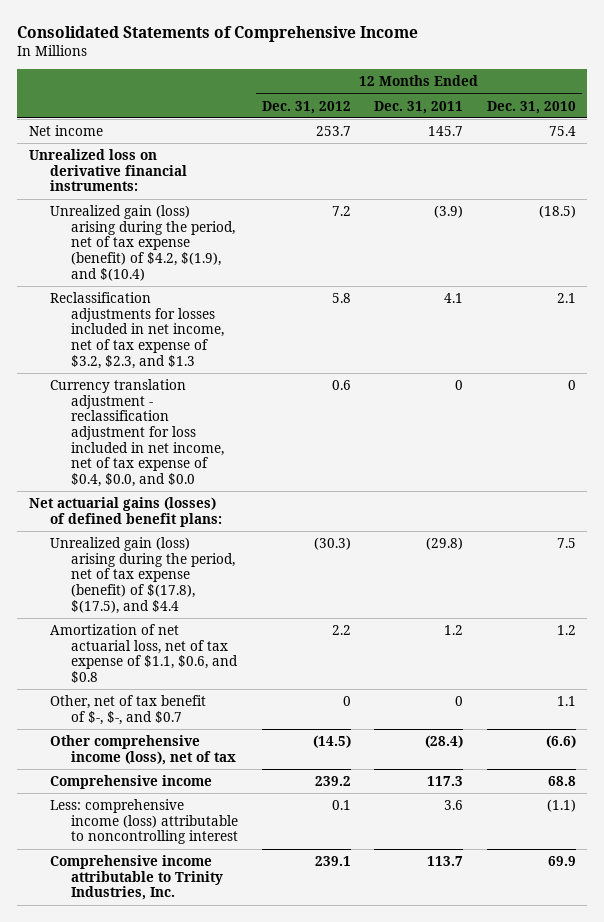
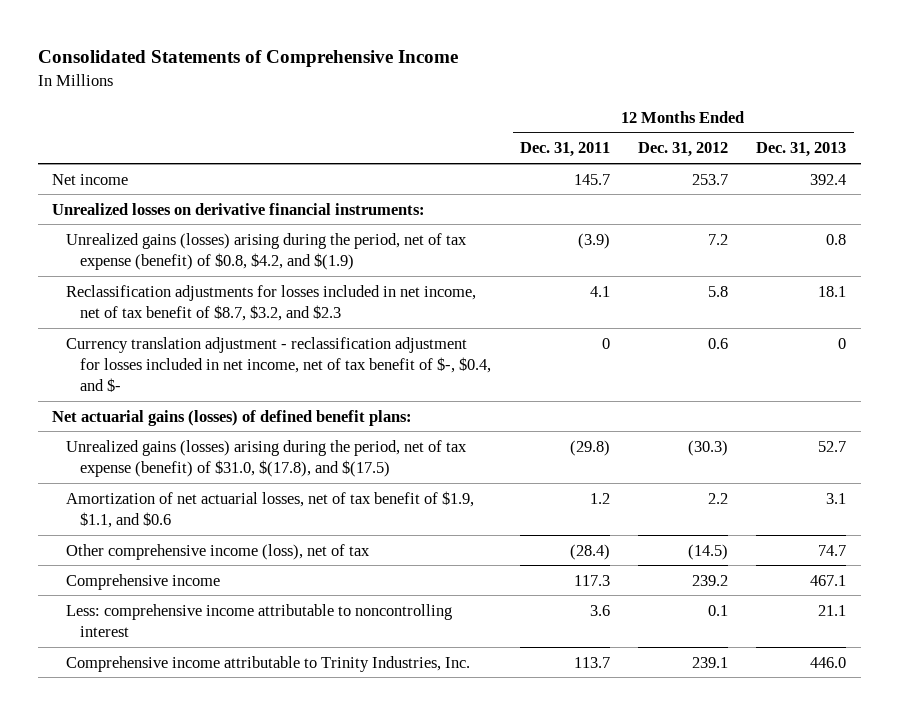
[486,100,576,114] Dec. 31, 2010 -> none
none -> [756,142,847,158] Dec. 31, 2013
[28,148,187,192] Unrealized loss on derivative financial instruments: -> [51,202,425,215] Unrealized losses on derivative financial instruments:
[49,204,235,281] Unrealized gain (loss) arising during the period, net of tax expense (benefit) of $4.2, $(1.9), and $(10.4) -> [66,232,468,270] Unrealized gains (losses) arising during the period, net of tax expense (benefit) of $0.8, $4.2, and $(1.9)
[49,291,224,369] Reclassification adjustments for losses included in net income, net of tax expense of $3.2, $2.3, and $1.3 -> [66,284,477,321] Reclassification adjustments for losses included in net income, net of tax benefit of $8.7, $3.2, and $2.3
[49,378,224,488] Currency translation adjustment - reclassification adjustment for loss included in net income, net of tax expense of $0.4, $0.0, and $0.0 -> [66,336,492,392] Currency translation adjustment - reclassification adjustment for losses included in net income, net of tax benefit of $-, $0.4, and $-
[49,694,206,725] Other, net of tax benefit of $-, $-, and $0.7 -> none
[49,536,235,614] Unrealized gain (loss) arising during the period, net of tax expense (benefit) of $(17.8), $(17.5), and $4.4 -> [66,439,468,477] Unrealized gains (losses) arising during the period, net of tax expense (benefit) of $31.0, $(17.8), and $(17.5)
[49,623,238,684] Amortization of net actuarial loss, net of tax expense of $1.1, $0.6, and $0.8 -> [66,490,475,528] Amortization of net actuarial losses, net of tax benefit of $1.9, $1.1, and $0.6
[49,798,238,845] Less: comprehensive income (loss) attributable to noncontrolling interest -> [66,603,453,637] Less: comprehensive income attributable to noncontrolling interest

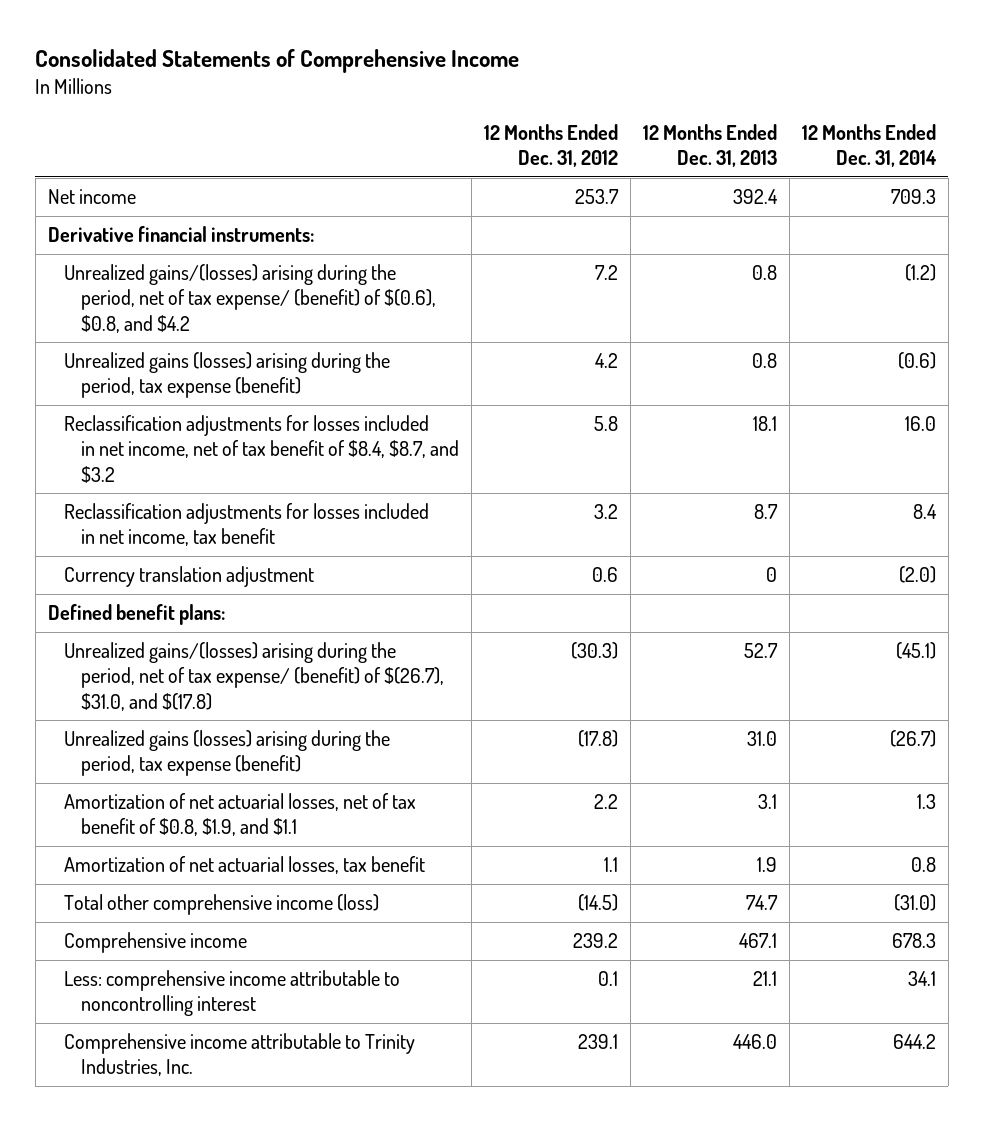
[519,142,610,158] Dec. 31, 2011 -> none
none -> [801,123,937,168] 12 Months Ended Dec. 31, 2014
[51,202,425,215] Unrealized losses on derivative financial instruments: -> [48,226,315,243] Derivative financial instruments:
[66,232,468,270] Unrealized gains (losses) arising during the period, net of tax expense (benefit) of $0.8, $4.2, and $(1.9) -> [64,264,436,333] Unrealized gains/(losses) arising during the period, net of tax expense/ (benefit) of $(0.6), $0.8, and $4.2
none -> [64,352,391,399] Unrealized gains (losses) arising during the period, tax expense (benefit)
[66,284,477,321] Reclassification adjustments for losses included in net income, net of tax benefit of $8.7, $3.2, and $2.3 -> [64,415,459,483] Reclassification adjustments for losses included in net income, net of tax benefit of $8.4, $8.7, and $3.2
none -> [64,503,430,547] Reclassification adjustments for losses included in net income, tax benefit
[66,336,492,392] Currency translation adjustment - reclassification adjustment for losses included in net income, net of tax benefit of $-, $0.4, and $- -> [64,566,315,588] Currency translation adjustment
[51,409,412,426] Net actuarial gains (losses) of defined benefit plans: -> [48,604,226,626] Defined benefit plans:
[66,439,468,477] Unrealized gains (losses) arising during the period, net of tax expense (benefit) of $31.0, $(17.8), and $(17.5) -> [64,642,444,711] Unrealized gains/(losses) arising during the period, net of tax expense/ (benefit) of $(26.7), $31.0, and $(17.8)
none -> [64,730,391,777] Unrealized gains (losses) arising during the period, tax expense (benefit)
[66,490,475,528] Amortization of net actuarial losses, net of tax benefit of $1.9, $1.1, and $0.6 -> [64,793,417,837] Amortization of net actuarial losses, net of tax benefit of $0.8, $1.9, and $1.1
none -> [64,856,426,875] Amortization of net actuarial losses, tax benefit
[66,543,371,560] Other comprehensive income (loss), net of tax -> [64,894,380,916] Total other comprehensive income (loss)

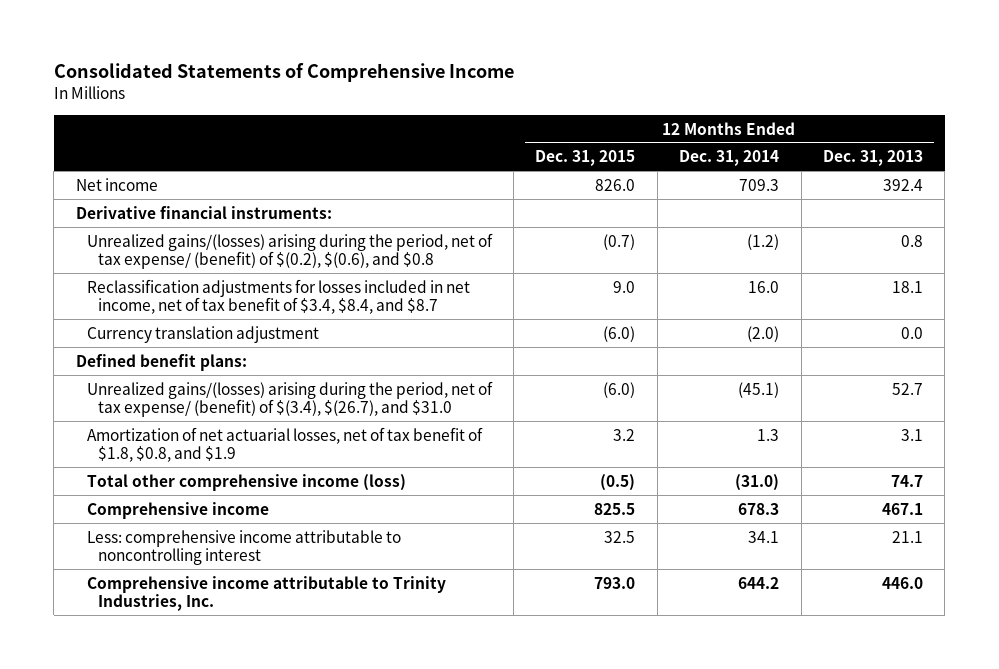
[483,123,618,168] 12 Months Ended Dec. 31, 2012 -> none
none -> [535,150,636,167] Dec. 31, 2015
[64,352,391,399] Unrealized gains (losses) arising during the period, tax expense (benefit) -> none
[64,503,430,547] Reclassification adjustments for losses included in net income, tax benefit -> none
[64,264,436,333] Unrealized gains/(losses) arising during the period, net of tax expense/ (benefit) of $(0.6), $0.8, and $4.2 -> [86,232,493,270] Unrealized gains/(losses) arising during the period, net of tax expense/ (benefit) of $(0.2), $(0.6), and $0.8
[64,415,459,483] Reclassification adjustments for losses included in net income, net of tax benefit of $8.4, $8.7, and $3.2 -> [86,278,470,315] Reclassification adjustments for losses included in net income, net of tax benefit of $3.4, $8.4, and $8.7
[765,567,777,583] 0 -> [901,326,924,339] 0.0
[64,730,391,777] Unrealized gains (losses) arising during the period, tax expense (benefit) -> none
[64,856,426,875] Amortization of net actuarial losses, tax benefit -> none
[64,642,444,711] Unrealized gains/(losses) arising during the period, net of tax expense/ (benefit) of $(26.7), $31.0, and $(17.8) -> [86,380,493,418] Unrealized gains/(losses) arising during the period, net of tax expense/ (benefit) of $(3.4), $(26.7), and $31.0
[64,793,417,837] Amortization of net actuarial losses, net of tax benefit of $0.8, $1.9, and $1.1 -> [86,426,483,463] Amortization of net actuarial losses, net of tax benefit of $1.8, $0.8, and $1.9

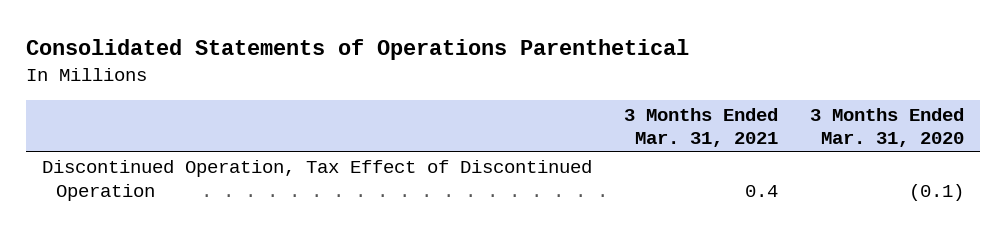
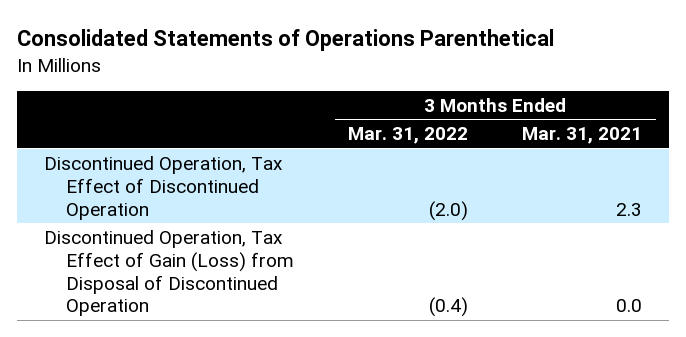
[810,107,965,147] 3 Months Ended Mar. 31, 2020 -> none
none -> [348,127,469,145] Mar. 31, 2022
[745,184,779,197] 0.4 -> [616,202,643,216] 2.3
none -> [44,229,295,317] Discontinued Operation, Tax Effect of Gain (Loss) from Disposal of Discontinued Operation

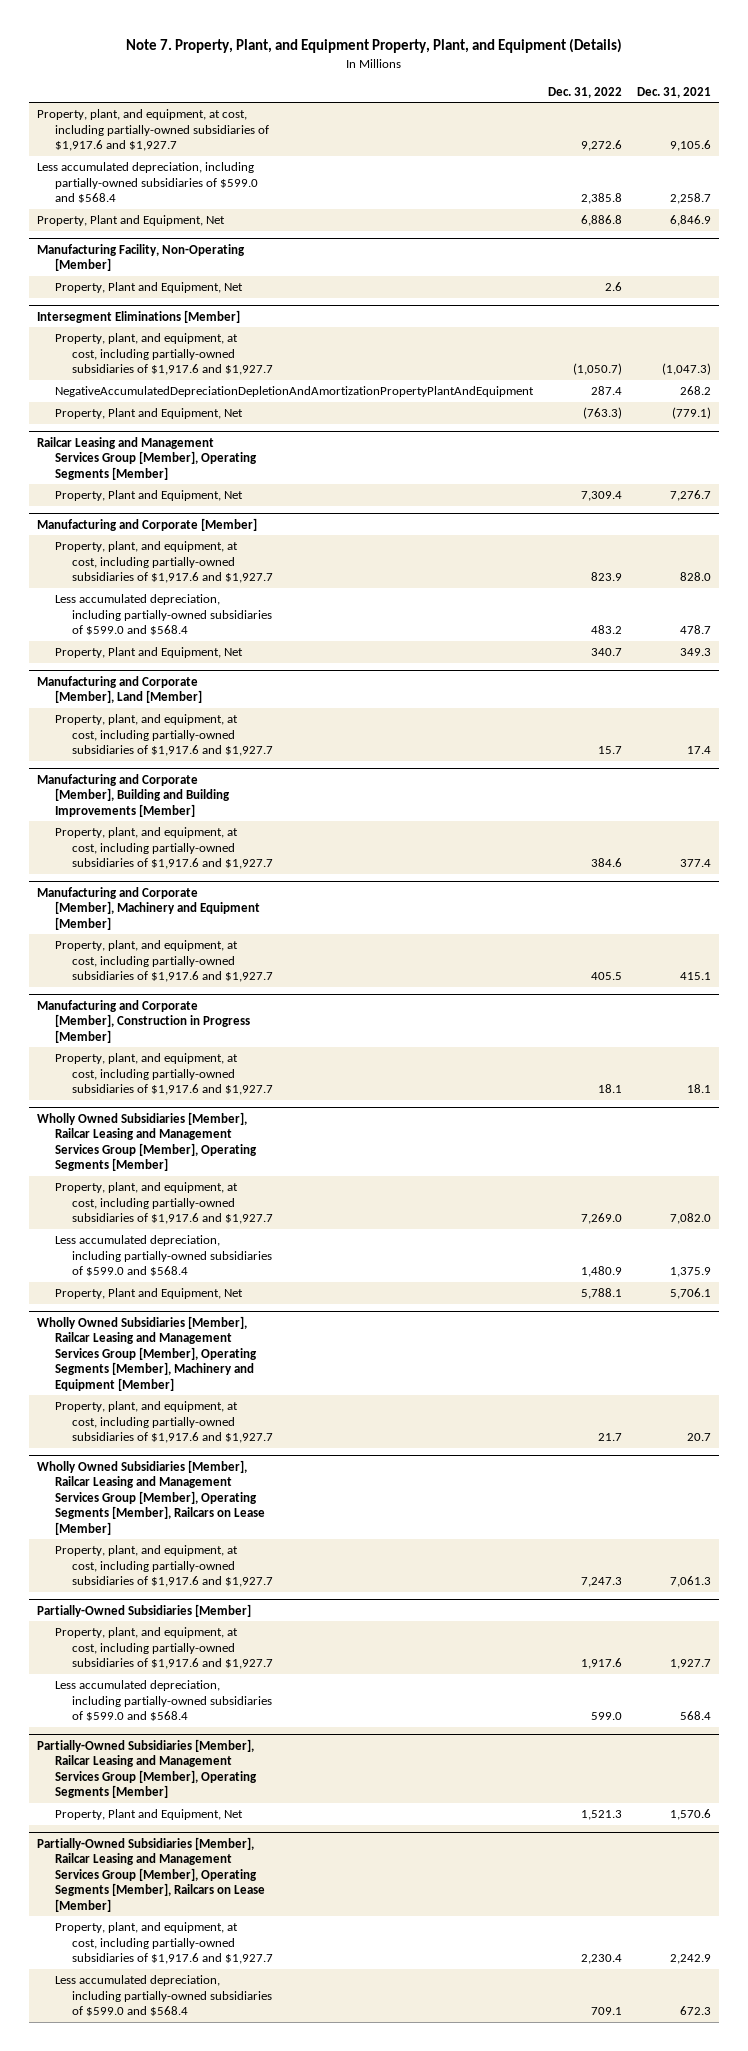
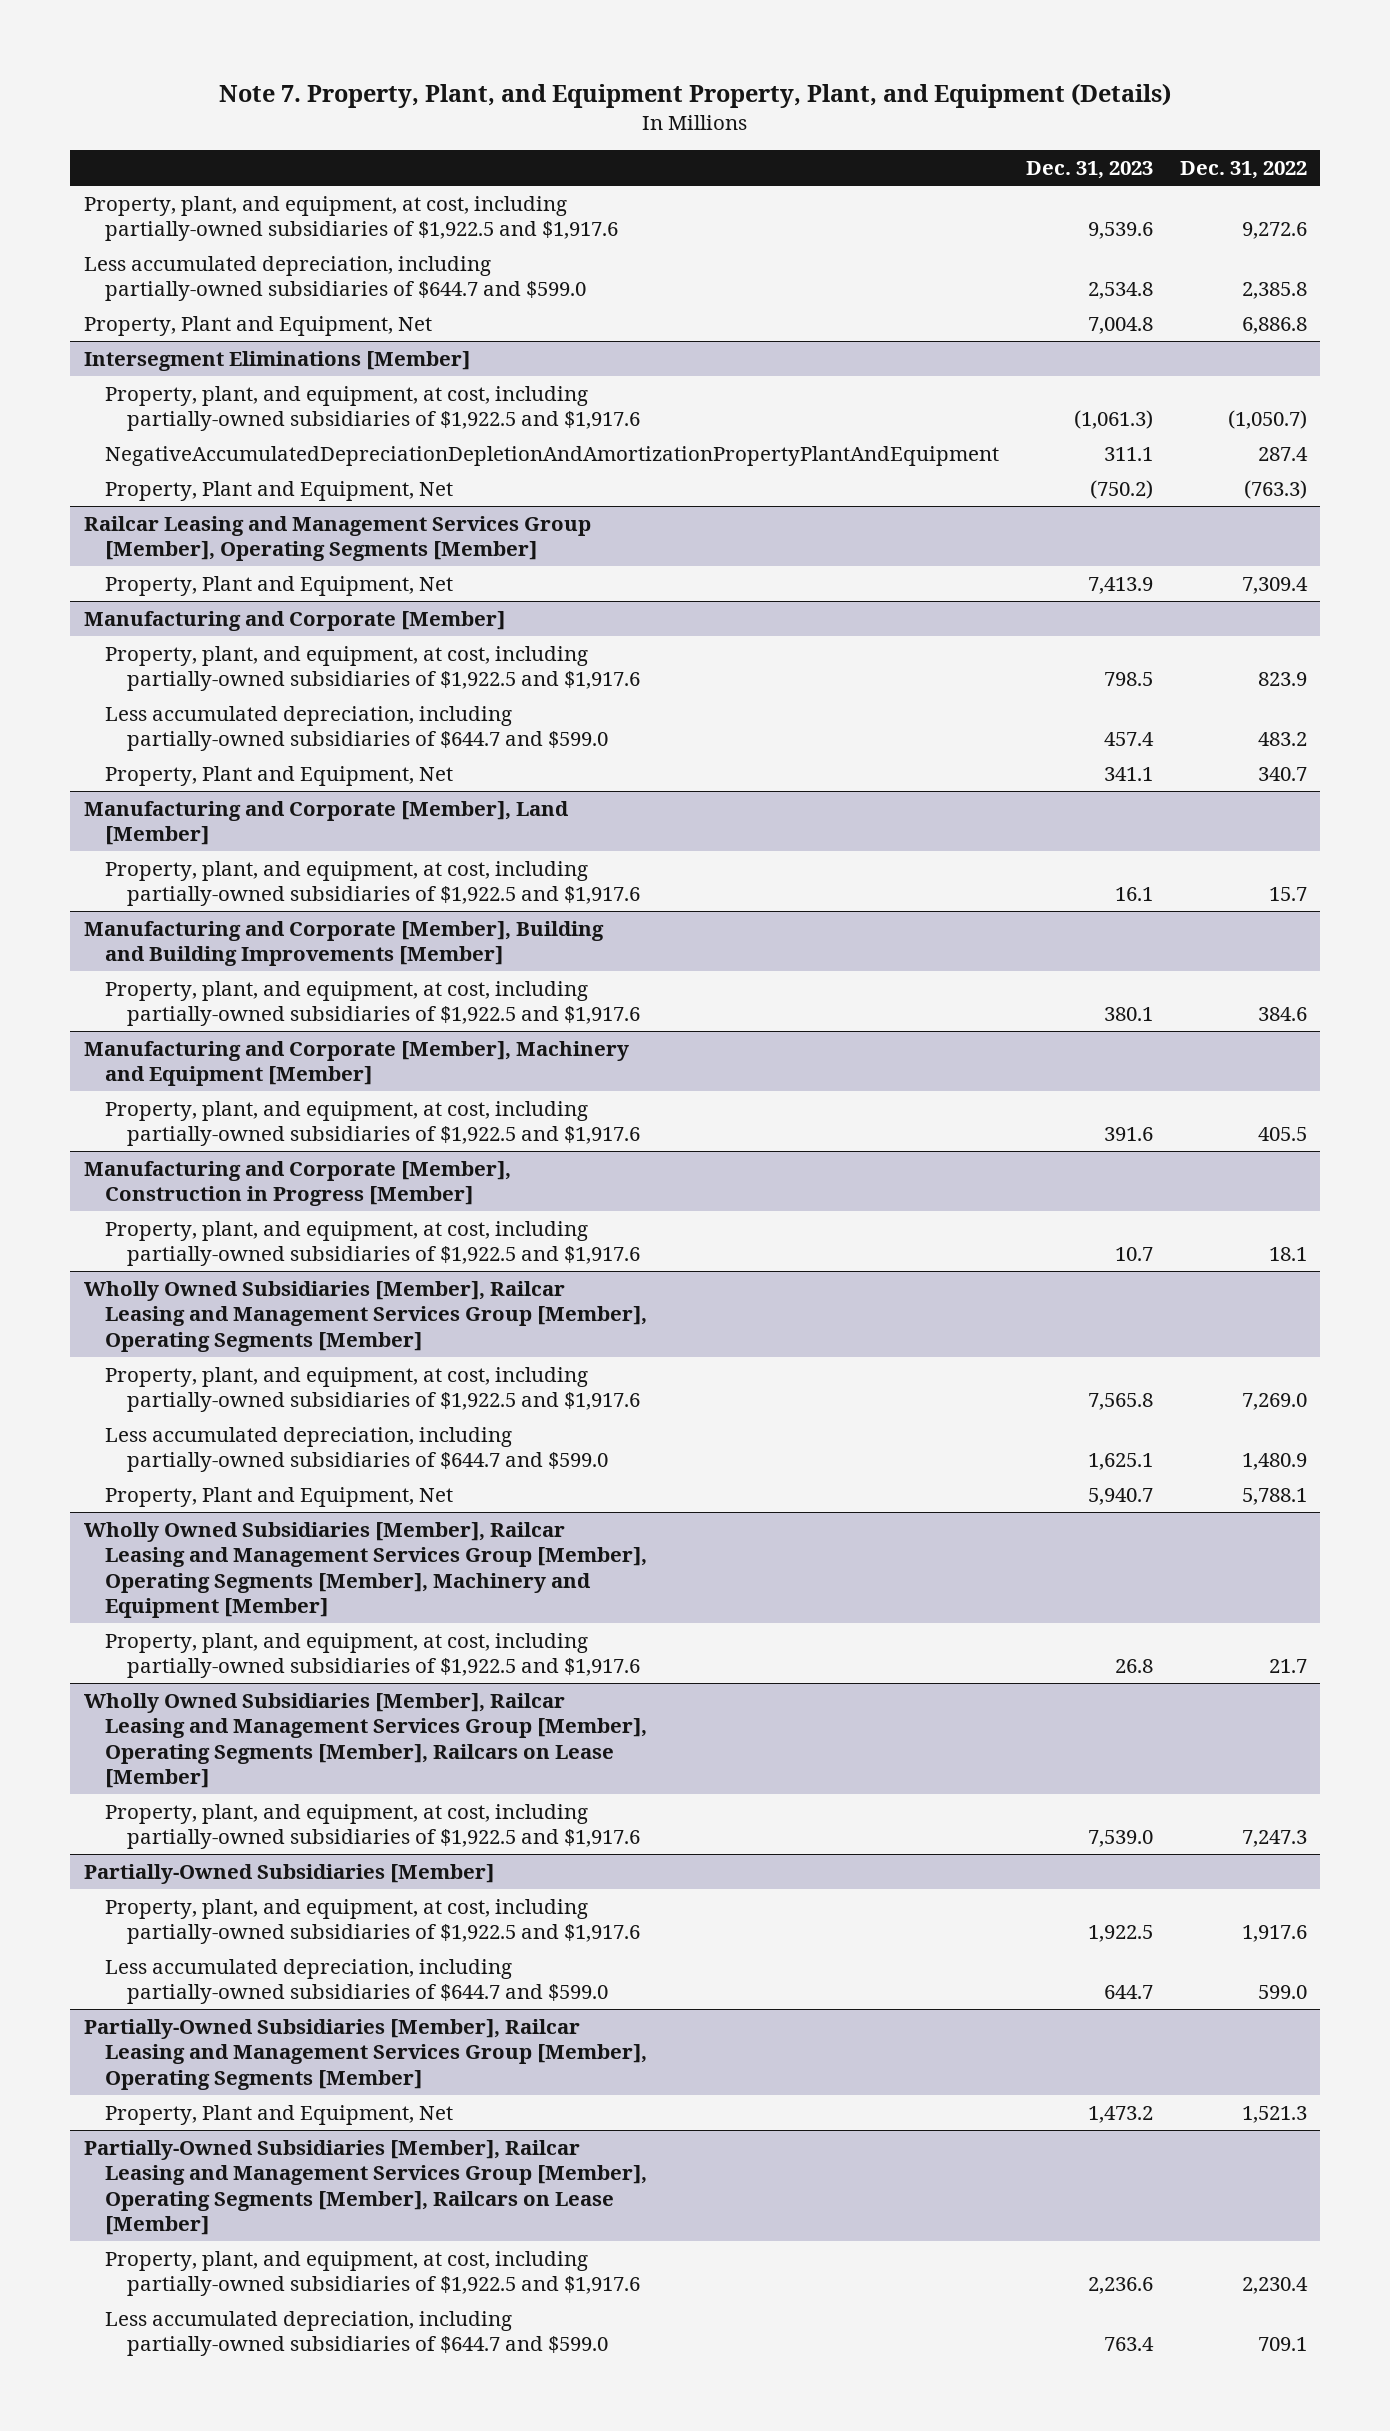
[637,86,712,98] Dec. 31, 2021 -> none
none -> [1025,160,1153,179] Dec. 31, 2023
[37,109,269,151] Property, plant, and equipment, at cost, including partially-owned subsidiaries of $1,917.6 and $1,927.7 -> [83,195,619,242] Property, plant, and equipment, at cost, including partially-owned subsidiaries of $1,922.5 and $1,917.6
[37,162,258,203] Less accumulated depreciation, including partially-owned subsidiaries of $599.0 and $568.4 -> [83,255,587,302] Less accumulated depreciation, including partially-owned subsidiaries of $644.7 and $599.0
[37,243,246,272] Manufacturing Facility, Non-Operating [Member] -> none
[54,282,243,294] Property, Plant and Equipment, Net -> none
[54,333,273,375] Property, plant, and equipment, at cost, including partially-owned subsidiaries of $1,917.6 and $1,927.7 -> [105,385,640,432] Property, plant, and equipment, at cost, including partially-owned subsidiaries of $1,922.5 and $1,917.6
[54,541,273,583] Property, plant, and equipment, at cost, including partially-owned subsidiaries of $1,917.6 and $1,927.7 -> [105,645,640,692] Property, plant, and equipment, at cost, including partially-owned subsidiaries of $1,922.5 and $1,917.6
[54,594,272,635] Less accumulated depreciation, including partially-owned subsidiaries of $599.0 and $568.4 -> [105,705,608,752] Less accumulated depreciation, including partially-owned subsidiaries of $644.7 and $599.0
[54,714,273,756] Property, plant, and equipment, at cost, including partially-owned subsidiaries of $1,917.6 and $1,927.7 -> [105,860,640,907] Property, plant, and equipment, at cost, including partially-owned subsidiaries of $1,922.5 and $1,917.6
[54,827,273,869] Property, plant, and equipment, at cost, including partially-owned subsidiaries of $1,917.6 and $1,927.7 -> [105,980,640,1027] Property, plant, and equipment, at cost, including partially-owned subsidiaries of $1,922.5 and $1,917.6
[54,940,273,982] Property, plant, and equipment, at cost, including partially-owned subsidiaries of $1,917.6 and $1,927.7 -> [105,1100,640,1147] Property, plant, and equipment, at cost, including partially-owned subsidiaries of $1,922.5 and $1,917.6
[54,1053,273,1095] Property, plant, and equipment, at cost, including partially-owned subsidiaries of $1,917.6 and $1,927.7 -> [105,1220,640,1267] Property, plant, and equipment, at cost, including partially-owned subsidiaries of $1,922.5 and $1,917.6
[54,1182,273,1224] Property, plant, and equipment, at cost, including partially-owned subsidiaries of $1,917.6 and $1,927.7 -> [105,1366,640,1413] Property, plant, and equipment, at cost, including partially-owned subsidiaries of $1,922.5 and $1,917.6
[54,1235,272,1276] Less accumulated depreciation, including partially-owned subsidiaries of $599.0 and $568.4 -> [105,1426,608,1473] Less accumulated depreciation, including partially-owned subsidiaries of $644.7 and $599.0
[54,1401,273,1443] Property, plant, and equipment, at cost, including partially-owned subsidiaries of $1,917.6 and $1,927.7 -> [105,1632,640,1679] Property, plant, and equipment, at cost, including partially-owned subsidiaries of $1,922.5 and $1,917.6
[54,1545,273,1587] Property, plant, and equipment, at cost, including partially-owned subsidiaries of $1,917.6 and $1,927.7 -> [105,1803,640,1850] Property, plant, and equipment, at cost, including partially-owned subsidiaries of $1,922.5 and $1,917.6
[54,1627,273,1669] Property, plant, and equipment, at cost, including partially-owned subsidiaries of $1,917.6 and $1,927.7 -> [105,1898,640,1945] Property, plant, and equipment, at cost, including partially-owned subsidiaries of $1,922.5 and $1,917.6
[54,1680,272,1721] Less accumulated depreciation, including partially-owned subsidiaries of $599.0 and $568.4 -> [105,1958,608,2005] Less accumulated depreciation, including partially-owned subsidiaries of $644.7 and $599.0
[54,1922,273,1964] Property, plant, and equipment, at cost, including partially-owned subsidiaries of $1,917.6 and $1,927.7 -> [105,2250,640,2297] Property, plant, and equipment, at cost, including partially-owned subsidiaries of $1,922.5 and $1,917.6
[54,1975,272,2016] Less accumulated depreciation, including partially-owned subsidiaries of $599.0 and $568.4 -> [105,2310,608,2357] Less accumulated depreciation, including partially-owned subsidiaries of $644.7 and $599.0

